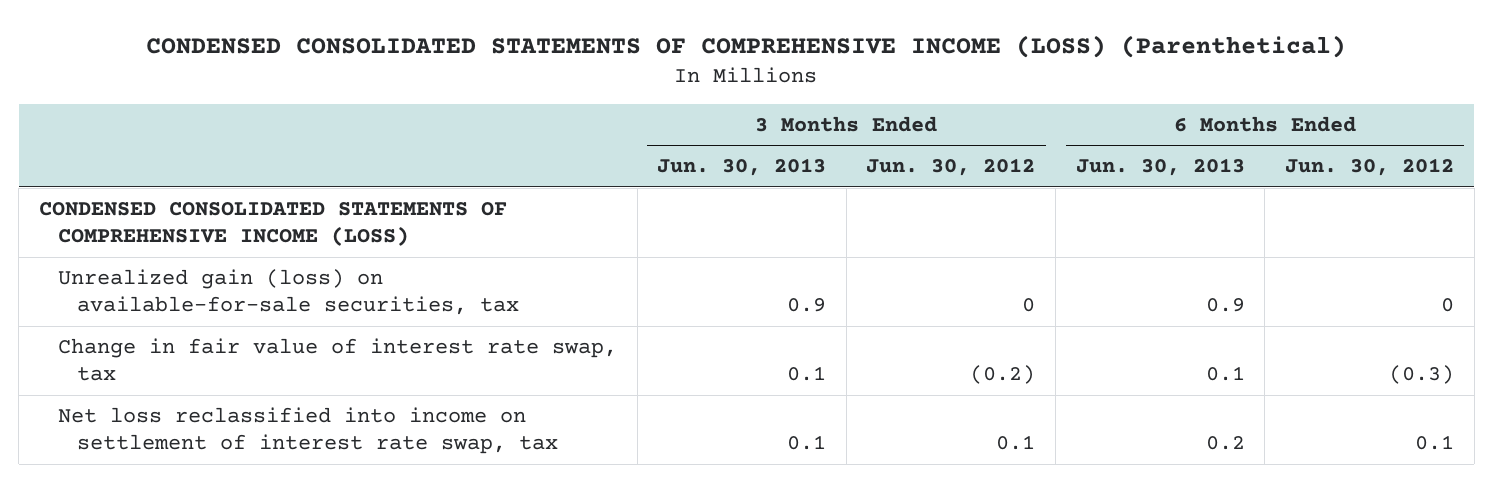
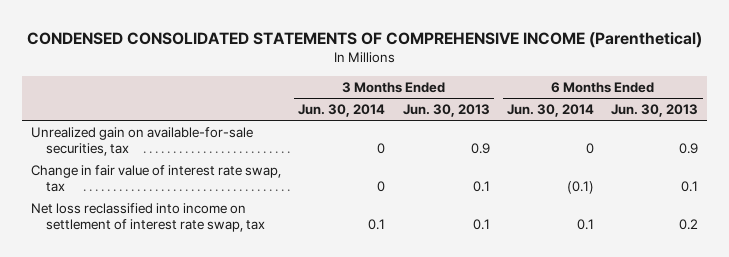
[146,34,1347,58] CONDENSED CONSOLIDATED STATEMENTS OF COMPREHENSIVE INCOME (LOSS) (Parenthetical) -> [26,31,702,48] CONDENSED CONSOLIDATED STATEMENTS OF COMPREHENSIVE INCOME (Parenthetical)
[866,158,1036,177] Jun. 30, 2012 -> none
[1284,158,1454,177] Jun. 30, 2012 -> none
none -> [298,104,386,118] Jun. 30, 2014
none -> [506,104,594,118] Jun. 30, 2014
[38,202,507,247] CONDENSED CONSOLIDATED STATEMENTS OF COMPREHENSIVE INCOME (LOSS) -> none
[58,269,520,316] Unrealized gain (loss) on available-for-sale securities, tax -> [30,127,253,156] Unrealized gain on available-for-sale securities, tax

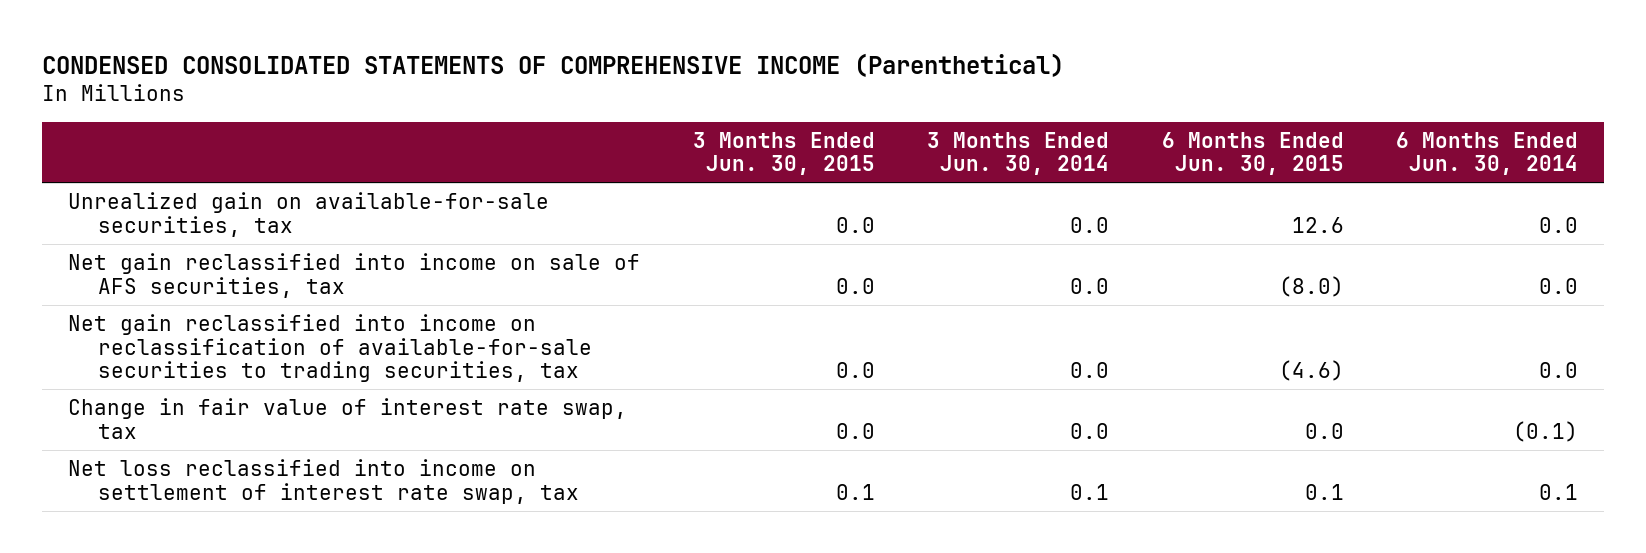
[402,104,490,118] Jun. 30, 2013 -> none
[611,104,699,118] Jun. 30, 2013 -> none
none -> [692,131,875,176] 3 Months Ended Jun. 30, 2015
none -> [1161,131,1344,176] 6 Months Ended Jun. 30, 2015
[377,142,386,154] 0 -> [1070,216,1110,233] 0.0
[585,142,594,154] 0 -> [1539,216,1579,233] 0.0
none -> [68,253,641,298] Net gain reclassified into income on sale of AFS securities, tax
none -> [68,314,593,383] Net gain reclassified into income on reclassification of available-for-sale securities to trading securities, tax
[377,180,386,192] 0 -> [1070,422,1110,439] 0.0

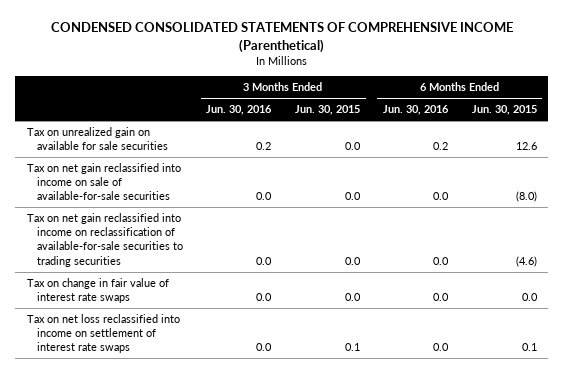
[927,131,1110,176] 3 Months Ended Jun. 30, 2014 -> none
[1396,131,1579,176] 6 Months Ended Jun. 30, 2014 -> none
none -> [206,105,273,116] Jun. 30, 2016
none -> [383,105,450,116] Jun. 30, 2016
[68,192,550,237] Unrealized gain on available-for-sale securities, tax -> [26,127,169,151] Tax on unrealized gain on available for sale securities
[68,253,641,298] Net gain reclassified into income on sale of AFS securities, tax -> [26,163,181,201] Tax on net gain reclassified into income on sale of available-for-sale securities
[68,314,593,383] Net gain reclassified into income on reclassification of available-for-sale securities to trading securities, tax -> [26,213,184,267] Tax on net gain reclassified into income on reclassification of available-for-sale securities to trading securities
[68,398,628,439] Change in fair value of interest rate swap, tax -> [26,278,169,304] Tax on change in fair value of interest rate swaps
[68,459,580,504] Net loss reclassified into income on settlement of interest rate swap, tax -> [26,314,180,354] Tax on net loss reclassified into income on settlement of interest rate swaps

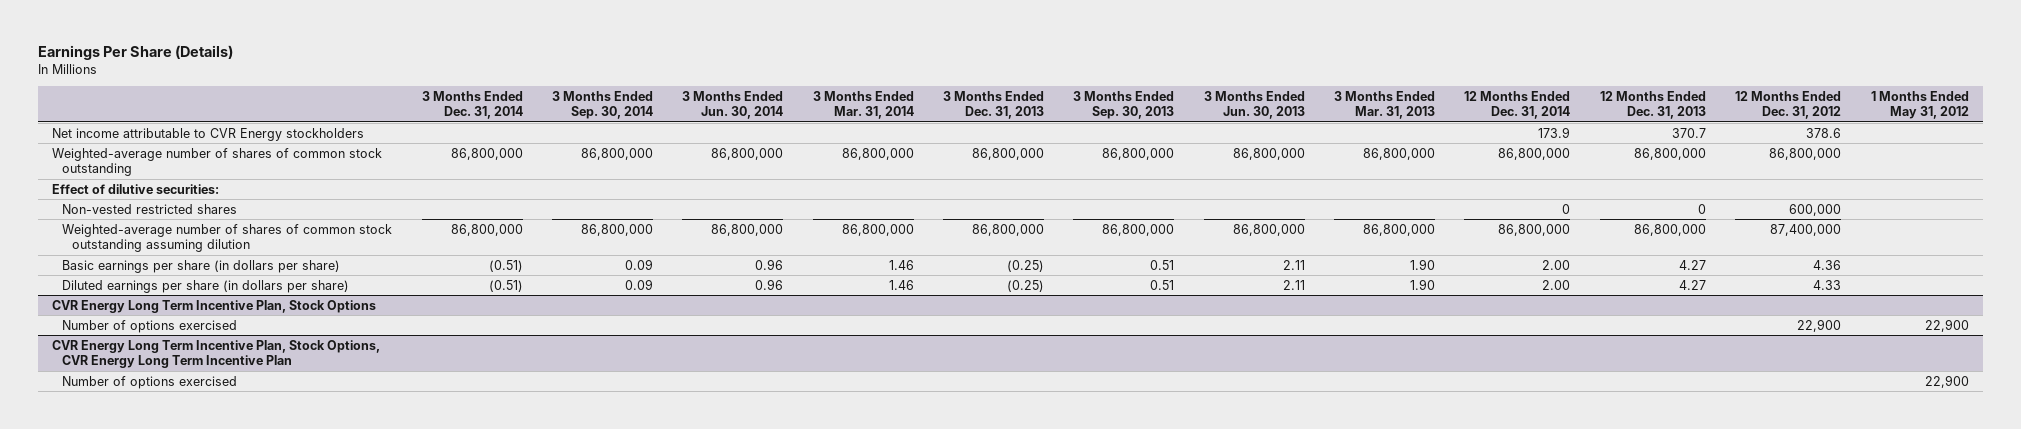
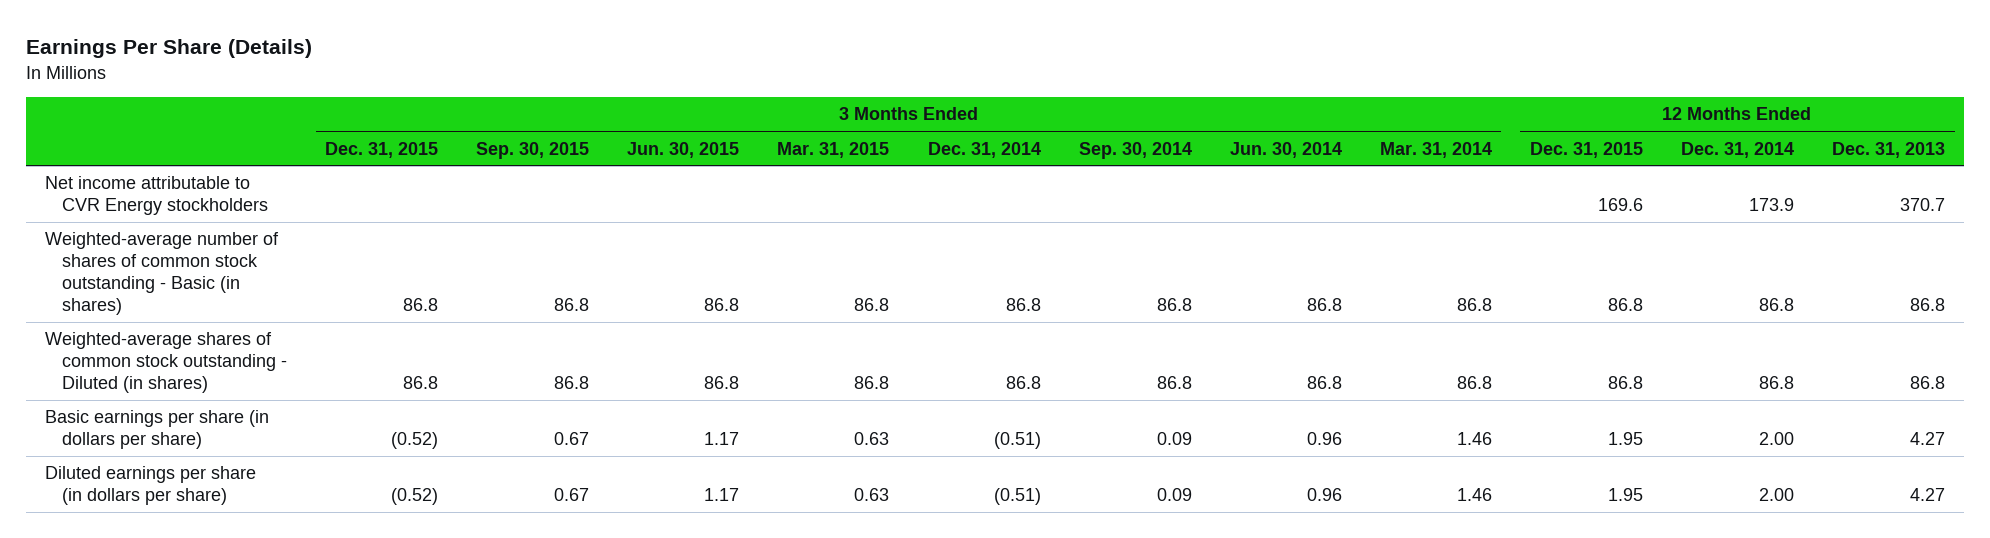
[943,90,1045,120] 3 Months Ended Dec. 31, 2013 -> none
[1073,90,1175,120] 3 Months Ended Sep. 30, 2013 -> none
[1203,90,1305,120] 3 Months Ended Jun. 30, 2013 -> none
[1334,90,1436,120] 3 Months Ended Mar. 31, 2013 -> none
[1735,90,1842,120] 12 Months Ended Dec. 31, 2012 -> none
[1870,90,1969,120] 1 Months Ended May 31, 2012 -> none
none -> [325,141,439,158] Dec. 31, 2015
none -> [476,141,590,159] Sep. 30, 2015
none -> [627,141,740,158] Jun. 30, 2015
none -> [777,141,890,158] Mar. 31, 2015
none -> [1529,141,1643,158] Dec. 31, 2015
[52,183,220,194] Effect of dilutive securities: -> none
[62,203,238,214] Non-vested restricted shares -> none
[52,147,383,176] Weighted-average number of shares of common stock outstanding -> [45,232,280,316] Weighted-average number of shares of common stock outstanding - Basic (in shares)
[450,147,523,160] 86,800,000 -> [1005,298,1041,312] 86.8
[580,147,653,160] 86,800,000 -> [1156,298,1192,312] 86.8
[711,147,784,160] 86,800,000 -> [1306,298,1342,312] 86.8
[841,147,914,160] 86,800,000 -> [1456,298,1492,312] 86.8
[1498,147,1571,160] 86,800,000 -> [1758,298,1794,312] 86.8
[1633,147,1706,160] 86,800,000 -> [1910,298,1946,312] 86.8
[62,223,393,252] Weighted-average number of shares of common stock outstanding assuming dilution -> [45,332,288,394] Weighted-average shares of common stock outstanding - Diluted (in shares)
[450,223,523,236] 86,800,000 -> [1005,376,1041,390] 86.8
[580,223,653,236] 86,800,000 -> [1156,376,1192,390] 86.8
[711,223,784,236] 86,800,000 -> [1306,376,1342,390] 86.8
[841,223,914,236] 86,800,000 -> [1456,376,1492,390] 86.8
[1498,223,1571,236] 86,800,000 -> [1758,376,1794,390] 86.8
[1633,223,1706,236] 86,800,000 -> [1910,376,1946,390] 86.8
[52,299,377,313] CVR Energy Long Term Incentive Plan, Stock Options -> none
[62,319,238,333] Number of options exercised -> none
[52,339,381,368] CVR Energy Long Term Incentive Plan, Stock Options, CVR Energy Long Term Incentive Plan -> none
[62,375,238,389] Number of options exercised -> none

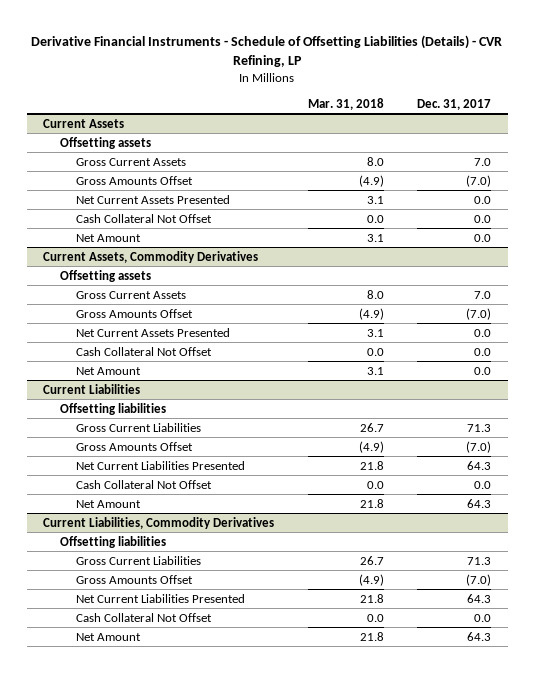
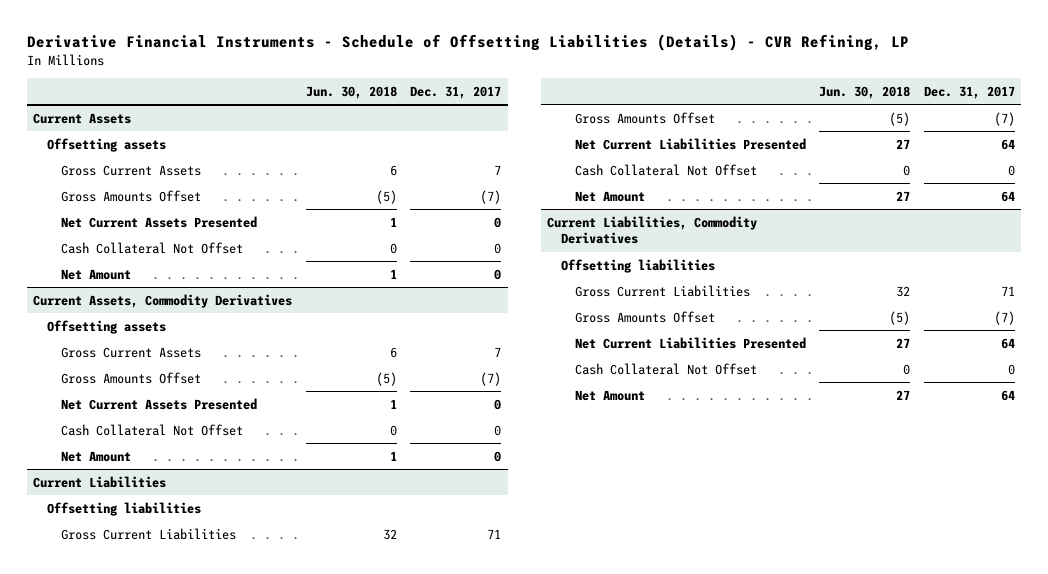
[307,97,384,110] Mar. 31, 2018 -> none
none -> [305,85,397,99] Jun. 30, 2018
[474,157,492,166] 7.0 -> [494,164,502,175] 7
[466,174,492,187] (7.0) -> [480,189,502,204] (7)
[474,195,492,204] 0.0 -> [494,216,502,228] 0
[474,214,492,223] 0.0 -> [494,242,502,254] 0
[474,233,492,242] 0.0 -> [494,268,502,280] 0
[474,290,492,299] 7.0 -> [494,346,502,357] 7
[466,307,492,320] (7.0) -> [480,371,502,386] (7)
[474,328,492,337] 0.0 -> [494,398,502,410] 0
[474,347,492,356] 0.0 -> [494,424,502,436] 0
[474,366,492,375] 0.0 -> [494,450,502,462] 0
[467,423,492,432] 71.3 -> [487,528,502,539] 71
[466,440,492,453] (7.0) -> [993,111,1015,126] (7)
[467,460,492,470] 64.3 -> [1000,138,1015,150] 64
[474,480,492,489] 0.0 -> [1007,164,1015,176] 0
[467,498,492,508] 64.3 -> [1000,190,1015,202] 64
[467,556,492,565] 71.3 -> [1000,285,1015,296] 71
[466,573,492,586] (7.0) -> [993,310,1015,325] (7)
[467,593,492,603] 64.3 -> [1000,337,1015,349] 64
[474,613,492,622] 0.0 -> [1007,363,1015,375] 0
[467,631,492,641] 64.3 -> [1000,389,1015,401] 64

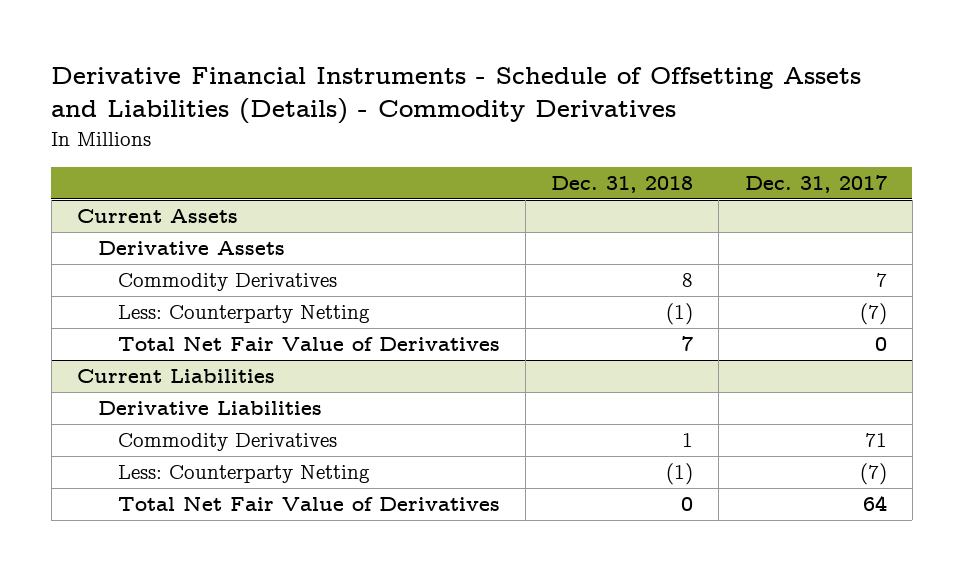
[26,34,909,52] Derivative Financial Instruments - Schedule of Offsetting Liabilities (Details) - CVR Refining, LP -> [51,67,862,125] Derivative Financial Instruments - Schedule of Offsetting Assets and Liabilities (Details) - Commodity Derivatives
[305,85,397,99] Jun. 30, 2018 -> none
none -> [551,176,694,194] Dec. 31, 2018
[60,241,243,254] Cash Collateral Not Offset -> none
[60,268,131,280] Net Amount -> none
[33,293,293,308] Current Assets, Commodity Derivatives -> none
[47,319,167,334] Offsetting assets -> none
[60,346,201,358] Gross Current Assets -> none
[60,371,201,384] Gross Amounts Offset -> none
[60,397,257,410] Net Current Assets Presented -> none
[60,423,243,436] Cash Collateral Not Offset -> none
[60,450,131,462] Net Amount -> none
[47,137,167,152] Offsetting assets -> [97,241,285,256] Derivative Assets
[60,164,201,176] Gross Current Assets -> [118,273,338,292] Commodity Derivatives
[60,189,201,202] Gross Amounts Offset -> [118,305,371,324] Less: Counterparty Netting
[60,215,257,228] Net Current Assets Presented -> [118,336,501,352] Total Net Fair Value of Derivatives
[574,163,757,176] Cash Collateral Not Offset -> none
[574,190,645,202] Net Amount -> none
[547,215,758,245] Current Liabilities, Commodity Derivatives -> none
[560,258,715,273] Offsetting liabilities -> none
[574,284,750,297] Gross Current Liabilities -> none
[574,310,715,323] Gross Amounts Offset -> none
[574,336,806,349] Net Current Liabilities Presented -> none
[574,362,757,375] Cash Collateral Not Offset -> none
[574,389,645,401] Net Amount -> none
[47,501,202,516] Offsetting liabilities -> [97,401,322,416] Derivative Liabilities
[60,527,236,540] Gross Current Liabilities -> [118,433,338,452] Commodity Derivatives
[574,111,715,124] Gross Amounts Offset -> [118,465,371,484] Less: Counterparty Netting
[574,137,806,150] Net Current Liabilities Presented -> [118,496,501,512] Total Net Fair Value of Derivatives

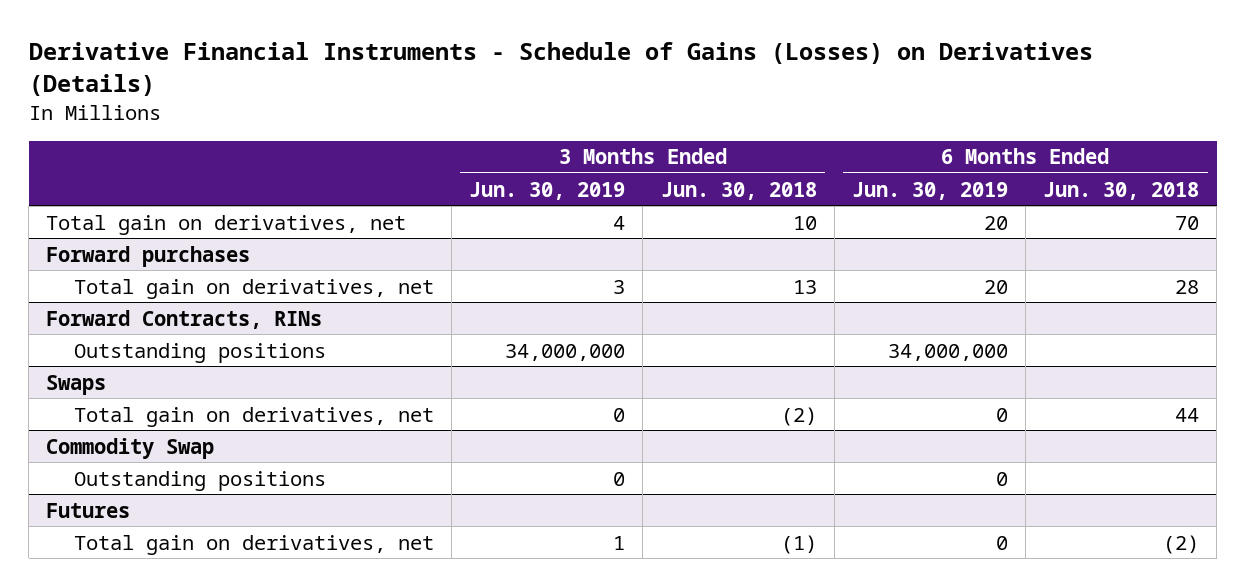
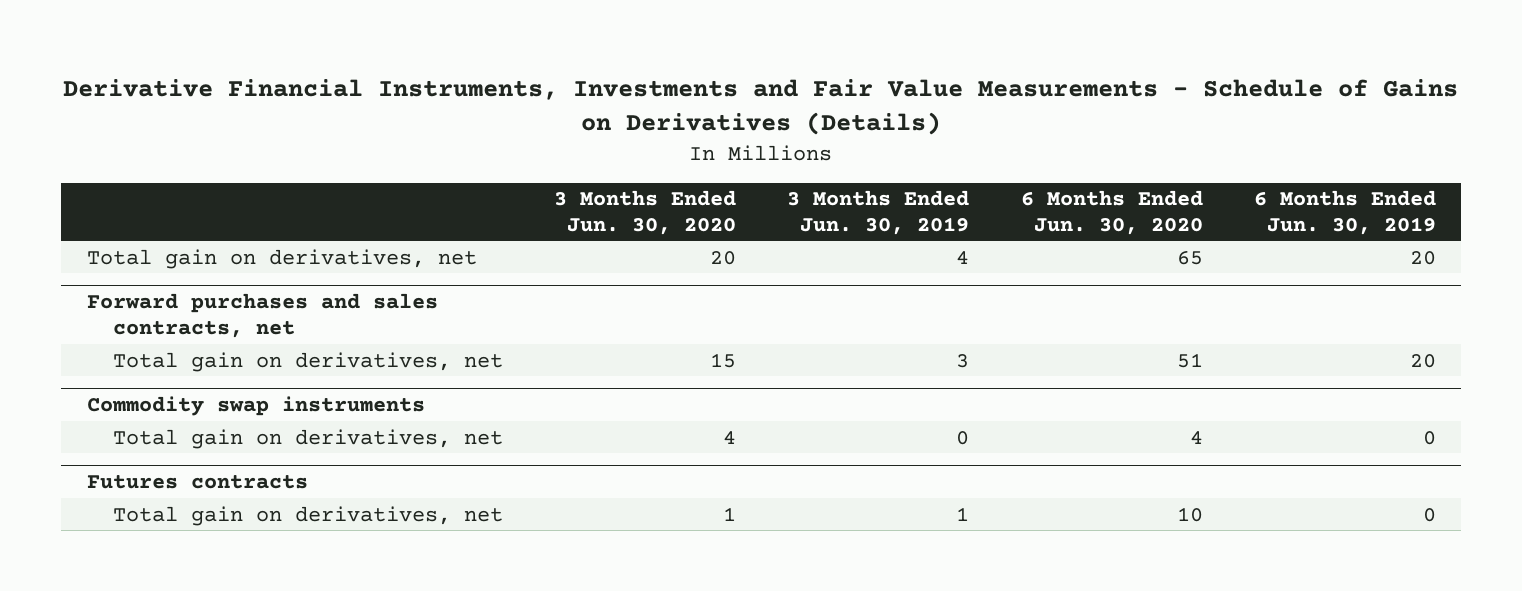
[28,42,1093,97] Derivative Financial Instruments - Schedule of Gains (Losses) on Derivatives (Details) -> [63,78,1459,136] Derivative Financial Instruments, Investments and Fair Value Measurements - Schedule of Gains on Derivatives (Details)
[660,181,817,200] Jun. 30, 2018 -> none
[1043,181,1200,200] Jun. 30, 2018 -> none
none -> [554,190,737,235] 3 Months Ended Jun. 30, 2020
none -> [1020,190,1203,235] 6 Months Ended Jun. 30, 2020
[46,245,251,267] Forward purchases -> [86,293,438,339] Forward purchases and sales contracts, net
[46,309,323,329] Forward Contracts, RINs -> none
[73,342,326,363] Outstanding positions -> none
[46,374,107,395] Swaps -> none
none -> [86,396,425,417] Commodity swap instruments
[46,437,215,459] Commodity Swap -> none
[73,470,326,491] Outstanding positions -> none
[46,502,131,518] Futures -> [86,475,308,490] Futures contracts

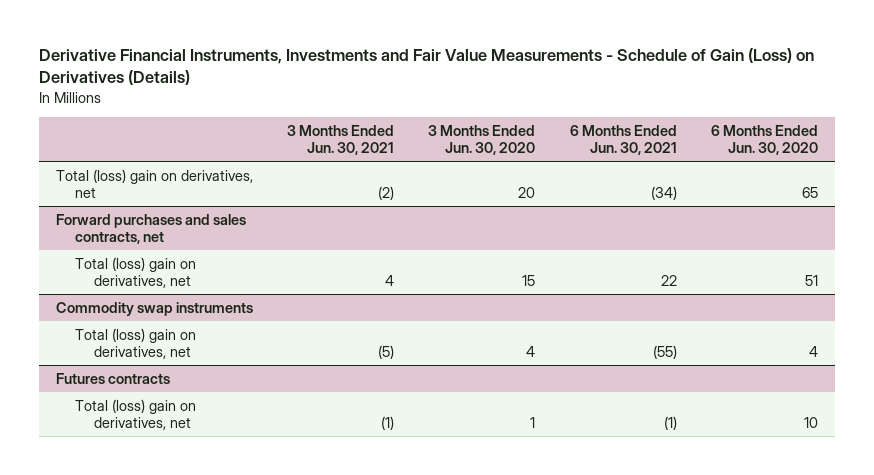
[63,78,1459,136] Derivative Financial Instruments, Investments and Fair Value Measurements - Schedule of Gains on Derivatives (Details) -> [38,48,814,86] Derivative Financial Instruments, Investments and Fair Value Measurements - Schedule of Gain (Loss) on Derivatives (Details)
[787,190,970,235] 3 Months Ended Jun. 30, 2019 -> none
[1253,190,1436,235] 6 Months Ended Jun. 30, 2019 -> none
none -> [287,124,395,156] 3 Months Ended Jun. 30, 2021
none -> [569,124,677,156] 6 Months Ended Jun. 30, 2021
[86,248,477,269] Total gain on derivatives, net -> [56,168,254,199] Total (loss) gain on derivatives, net
[113,351,504,372] Total gain on derivatives, net -> [74,256,196,289] Total (loss) gain on derivatives, net
[113,428,504,449] Total gain on derivatives, net -> [74,327,196,360] Total (loss) gain on derivatives, net
[113,505,504,526] Total gain on derivatives, net -> [74,398,196,431] Total (loss) gain on derivatives, net

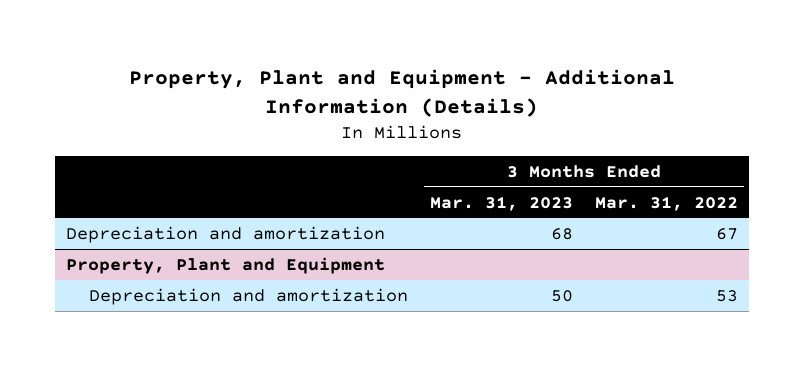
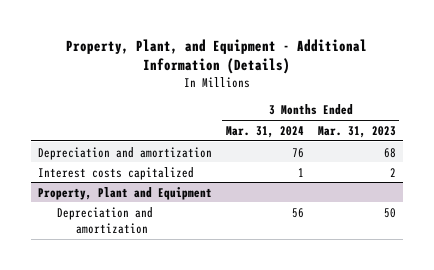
[129,68,676,117] Property, Plant and Equipment - Additional Information (Details) -> [65,38,367,75] Property, Plant, and Equipment - Additional Information (Details)
[595,195,739,211] Mar. 31, 2022 -> none
none -> [225,125,304,138] Mar. 31, 2024
none -> [37,166,194,180] Interest costs capitalized

